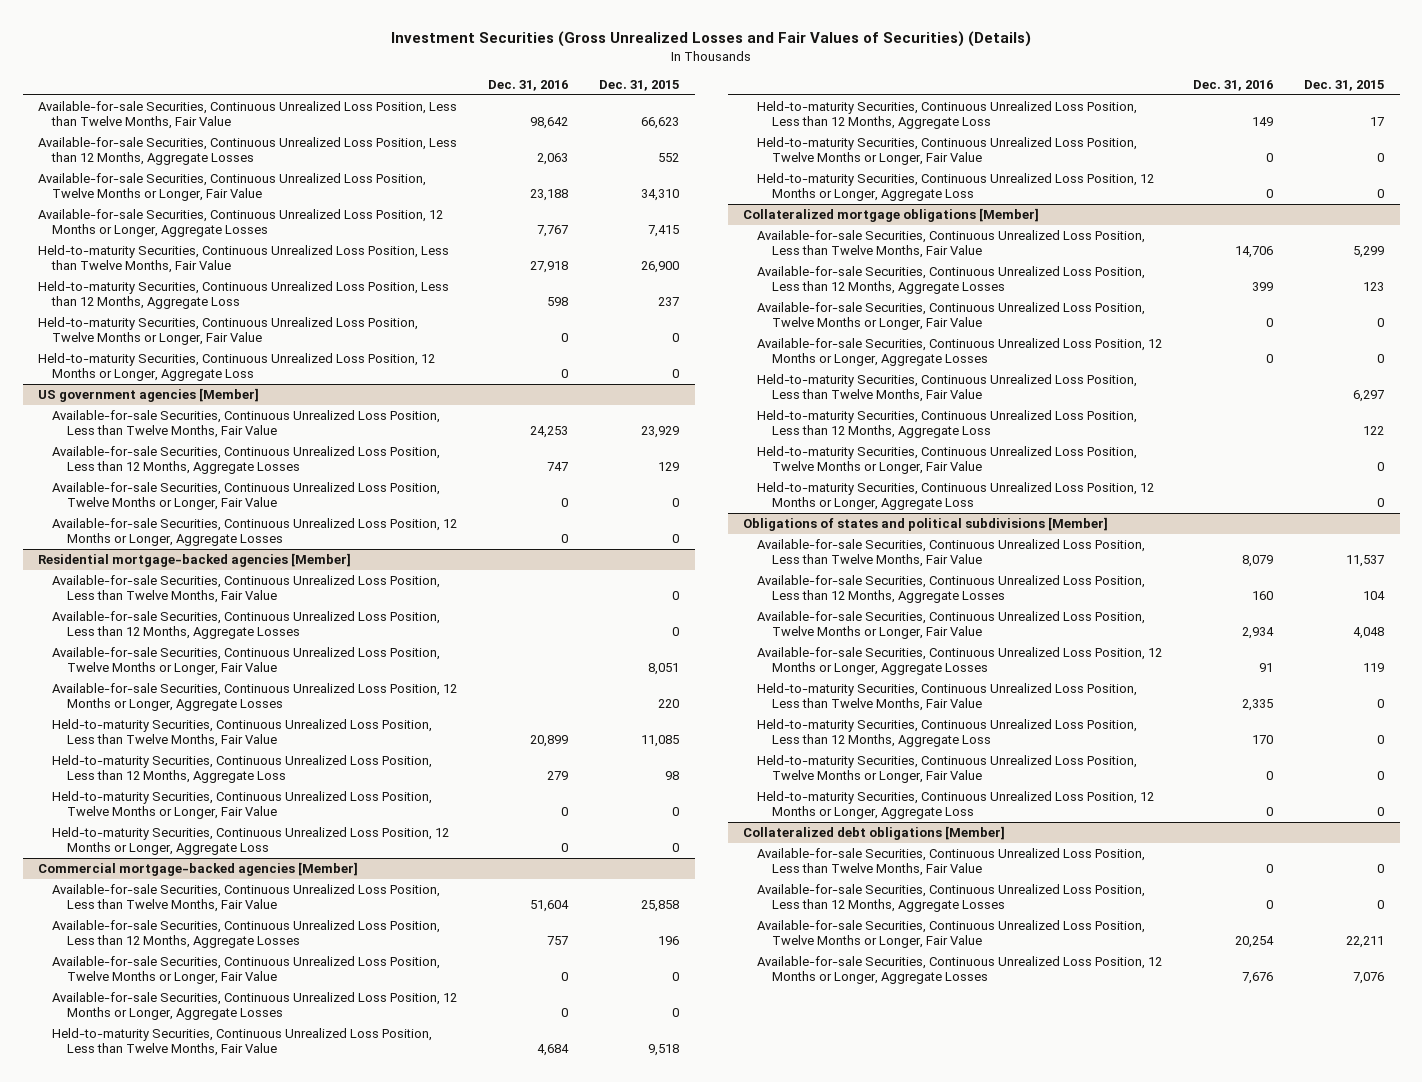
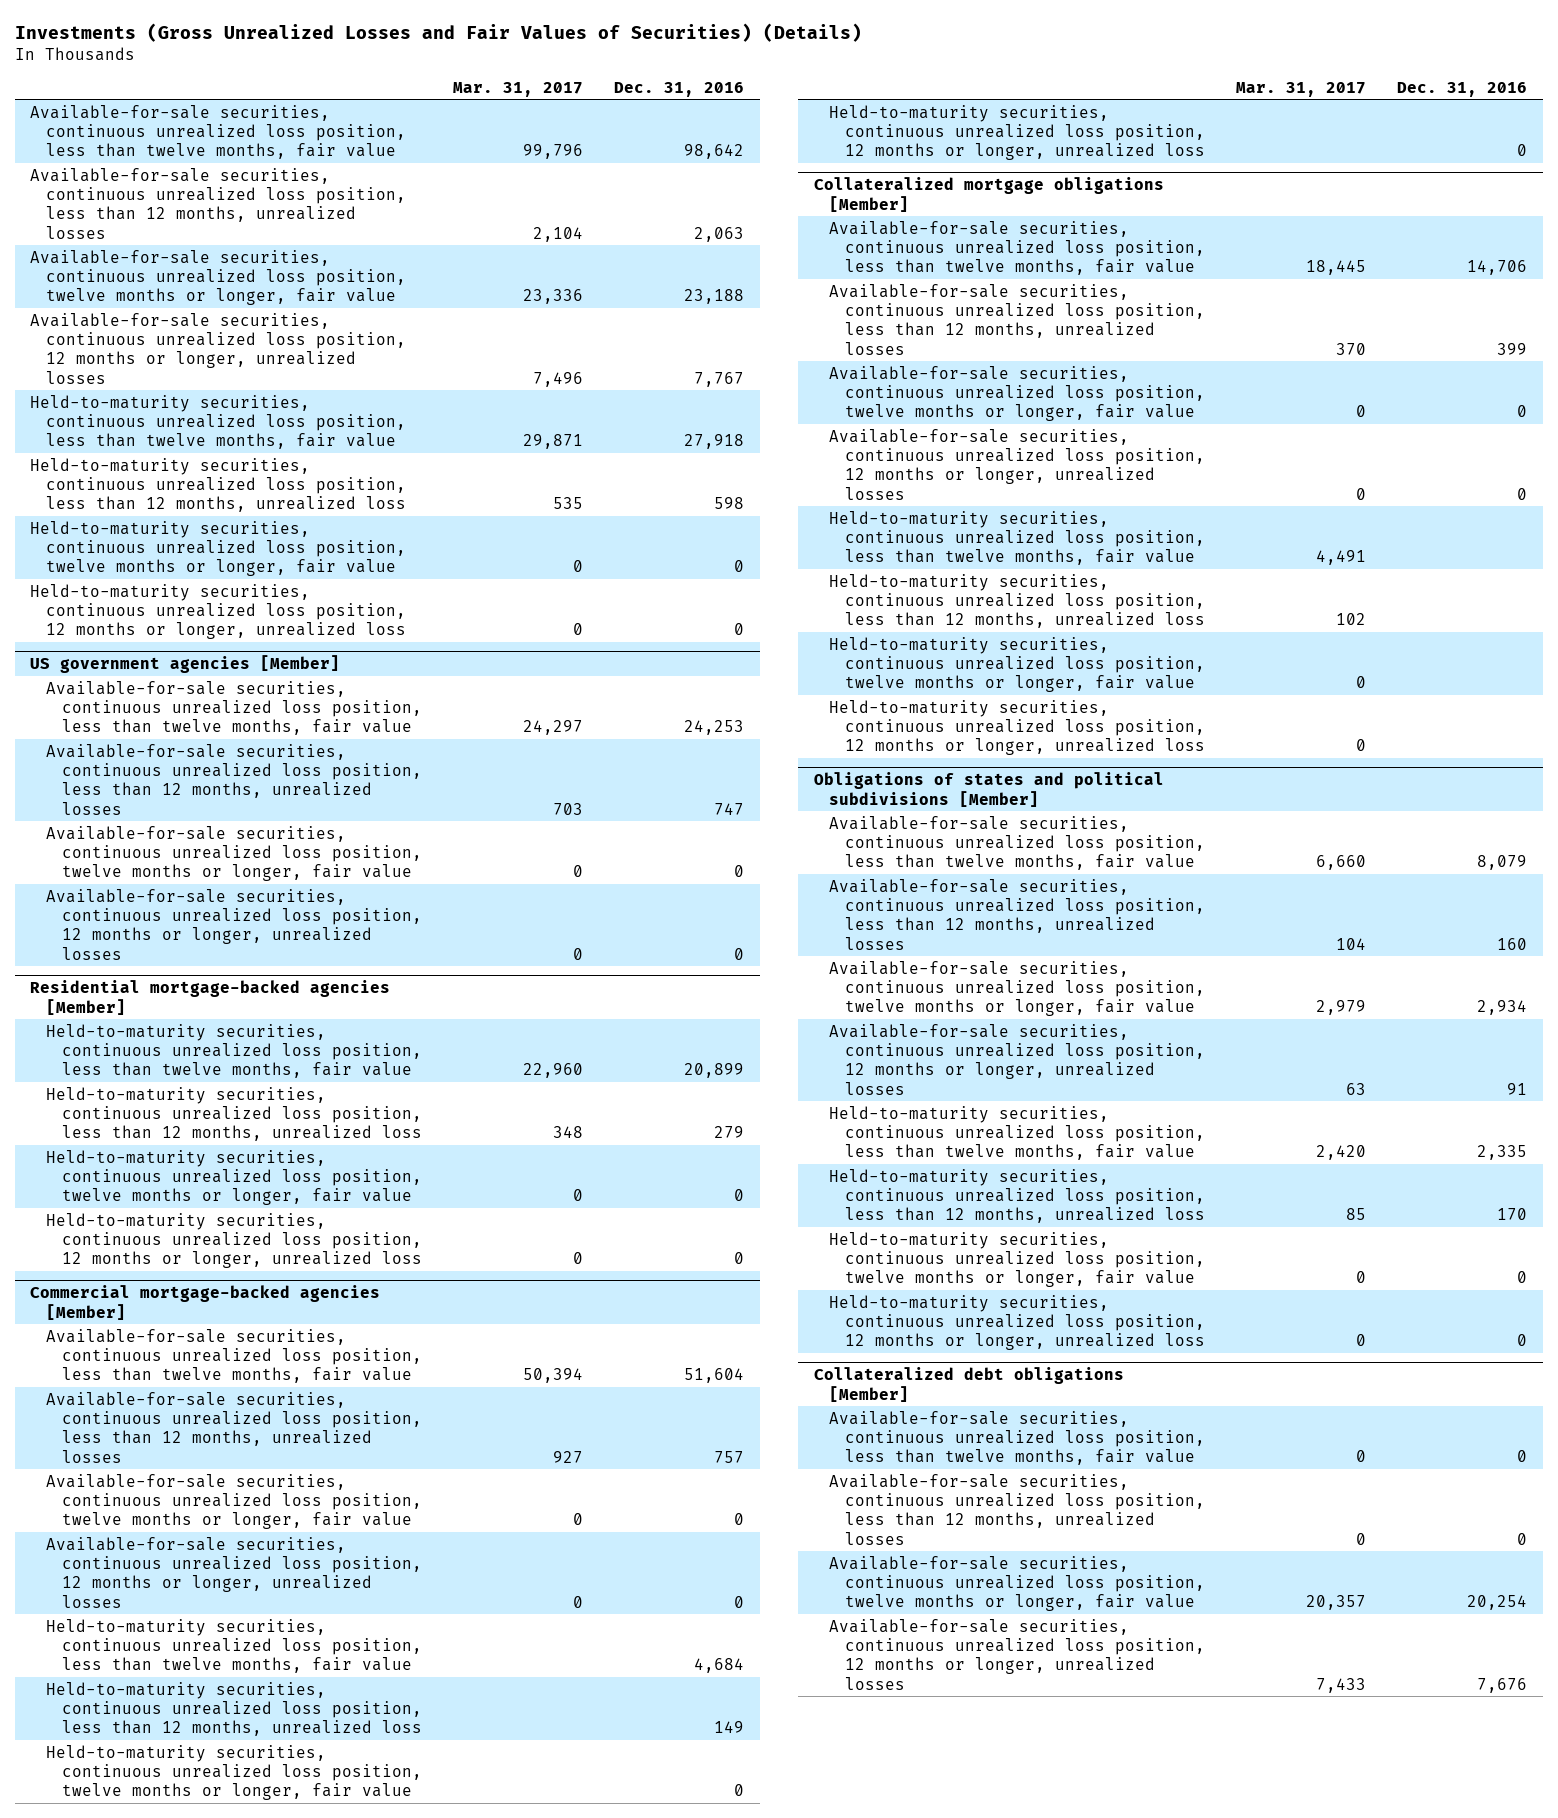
[391,30,1032,47] Investment Securities (Gross Unrealized Losses and Fair Values of Securities) (Details) -> [14,22,862,42] Investments (Gross Unrealized Losses and Fair Values of Securities) (Details)
[599,79,680,91] Dec. 31, 2015 -> none
none -> [452,81,583,97] Mar. 31, 2017
[38,101,458,130] Available-for-sale Securities, Continuous Unrealized Loss Position, Less than Twelve Months, Fair Value -> [30,104,407,160] Available-for-sale securities, continuous unrealized loss position, less than twelve months, fair value
[38,137,458,166] Available-for-sale Securities, Continuous Unrealized Loss Position, Less than 12 Months, Aggregate Losses -> [30,167,407,239] Available-for-sale securities, continuous unrealized loss position, less than 12 months, unrealized losses
[38,173,427,202] Available-for-sale Securities, Continuous Unrealized Loss Position, Twelve Months or Longer, Fair Value -> [30,249,407,306] Available-for-sale securities, continuous unrealized loss position, twelve months or longer, fair value
[38,209,444,238] Available-for-sale Securities, Continuous Unrealized Loss Position, 12 Months or Longer, Aggregate Losses -> [30,312,407,384] Available-for-sale securities, continuous unrealized loss position, 12 months or longer, unrealized losses
[38,245,450,274] Held-to-maturity Securities, Continuous Unrealized Loss Position, Less than Twelve Months, Fair Value -> [30,394,407,450] Held-to-maturity securities, continuous unrealized loss position, less than twelve months, fair value
[38,281,450,310] Held-to-maturity Securities, Continuous Unrealized Loss Position, Less than 12 Months, Aggregate Loss -> [30,457,407,513] Held-to-maturity securities, continuous unrealized loss position, less than 12 months, unrealized loss
[38,317,419,346] Held-to-maturity Securities, Continuous Unrealized Loss Position, Twelve Months or Longer, Fair Value -> [30,520,407,577] Held-to-maturity securities, continuous unrealized loss position, twelve months or longer, fair value
[38,353,436,382] Held-to-maturity Securities, Continuous Unrealized Loss Position, 12 Months or Longer, Aggregate Loss -> [30,583,407,640] Held-to-maturity securities, continuous unrealized loss position, 12 months or longer, unrealized loss
[52,410,441,439] Available-for-sale Securities, Continuous Unrealized Loss Position, Less than Twelve Months, Fair Value -> [46,680,422,736] Available-for-sale securities, continuous unrealized loss position, less than twelve months, fair value
[52,446,441,475] Available-for-sale Securities, Continuous Unrealized Loss Position, Less than 12 Months, Aggregate Losses -> [46,743,422,815] Available-for-sale securities, continuous unrealized loss position, less than 12 months, unrealized losses
[52,482,441,511] Available-for-sale Securities, Continuous Unrealized Loss Position, Twelve Months or Longer, Fair Value -> [46,825,422,882] Available-for-sale securities, continuous unrealized loss position, twelve months or longer, fair value
[52,518,458,547] Available-for-sale Securities, Continuous Unrealized Loss Position, 12 Months or Longer, Aggregate Losses -> [46,888,422,960] Available-for-sale securities, continuous unrealized loss position, 12 months or longer, unrealized losses
[52,575,441,604] Available-for-sale Securities, Continuous Unrealized Loss Position, Less than Twelve Months, Fair Value -> none
[52,611,441,640] Available-for-sale Securities, Continuous Unrealized Loss Position, Less than 12 Months, Aggregate Losses -> none
[52,647,441,676] Available-for-sale Securities, Continuous Unrealized Loss Position, Twelve Months or Longer, Fair Value -> none
[52,683,458,712] Available-for-sale Securities, Continuous Unrealized Loss Position, 12 Months or Longer, Aggregate Losses -> none
[52,719,433,748] Held-to-maturity Securities, Continuous Unrealized Loss Position, Less than Twelve Months, Fair Value -> [46,1023,422,1079] Held-to-maturity securities, continuous unrealized loss position, less than twelve months, fair value
[52,755,433,784] Held-to-maturity Securities, Continuous Unrealized Loss Position, Less than 12 Months, Aggregate Loss -> [46,1086,422,1142] Held-to-maturity securities, continuous unrealized loss position, less than 12 months, unrealized loss
[52,791,433,820] Held-to-maturity Securities, Continuous Unrealized Loss Position, Twelve Months or Longer, Fair Value -> [46,1149,422,1206] Held-to-maturity securities, continuous unrealized loss position, twelve months or longer, fair value
[52,827,450,856] Held-to-maturity Securities, Continuous Unrealized Loss Position, 12 Months or Longer, Aggregate Loss -> [46,1212,422,1269] Held-to-maturity securities, continuous unrealized loss position, 12 months or longer, unrealized loss
[52,884,441,913] Available-for-sale Securities, Continuous Unrealized Loss Position, Less than Twelve Months, Fair Value -> [46,1328,422,1384] Available-for-sale securities, continuous unrealized loss position, less than twelve months, fair value
[52,920,441,949] Available-for-sale Securities, Continuous Unrealized Loss Position, Less than 12 Months, Aggregate Losses -> [46,1391,422,1463] Available-for-sale securities, continuous unrealized loss position, less than 12 months, unrealized losses
[52,956,441,985] Available-for-sale Securities, Continuous Unrealized Loss Position, Twelve Months or Longer, Fair Value -> [46,1473,422,1530] Available-for-sale securities, continuous unrealized loss position, twelve months or longer, fair value
[52,992,458,1021] Available-for-sale Securities, Continuous Unrealized Loss Position, 12 Months or Longer, Aggregate Losses -> [46,1536,422,1608] Available-for-sale securities, continuous unrealized loss position, 12 months or longer, unrealized losses
[52,1028,433,1057] Held-to-maturity Securities, Continuous Unrealized Loss Position, Less than Twelve Months, Fair Value -> [46,1618,422,1674] Held-to-maturity securities, continuous unrealized loss position, less than twelve months, fair value
[757,101,1138,130] Held-to-maturity Securities, Continuous Unrealized Loss Position, Less than 12 Months, Aggregate Loss -> [46,1681,422,1737] Held-to-maturity securities, continuous unrealized loss position, less than 12 months, unrealized loss
[757,137,1138,166] Held-to-maturity Securities, Continuous Unrealized Loss Position, Twelve Months or Longer, Fair Value -> [46,1744,422,1801] Held-to-maturity securities, continuous unrealized loss position, twelve months or longer, fair value
[757,173,1155,202] Held-to-maturity Securities, Continuous Unrealized Loss Position, 12 Months or Longer, Aggregate Loss -> [829,104,1206,161] Held-to-maturity securities, continuous unrealized loss position, 12 months or longer, unrealized loss
[757,230,1146,259] Available-for-sale Securities, Continuous Unrealized Loss Position, Less than Twelve Months, Fair Value -> [829,220,1206,276] Available-for-sale securities, continuous unrealized loss position, less than twelve months, fair value
[757,266,1146,295] Available-for-sale Securities, Continuous Unrealized Loss Position, Less than 12 Months, Aggregate Losses -> [829,283,1206,355] Available-for-sale securities, continuous unrealized loss position, less than 12 months, unrealized losses
[757,302,1146,331] Available-for-sale Securities, Continuous Unrealized Loss Position, Twelve Months or Longer, Fair Value -> [829,365,1206,422] Available-for-sale securities, continuous unrealized loss position, twelve months or longer, fair value
[757,338,1163,367] Available-for-sale Securities, Continuous Unrealized Loss Position, 12 Months or Longer, Aggregate Losses -> [829,428,1206,500] Available-for-sale securities, continuous unrealized loss position, 12 months or longer, unrealized losses
[757,374,1138,403] Held-to-maturity Securities, Continuous Unrealized Loss Position, Less than Twelve Months, Fair Value -> [829,510,1206,566] Held-to-maturity securities, continuous unrealized loss position, less than twelve months, fair value
[757,410,1138,439] Held-to-maturity Securities, Continuous Unrealized Loss Position, Less than 12 Months, Aggregate Loss -> [829,573,1206,629] Held-to-maturity securities, continuous unrealized loss position, less than 12 months, unrealized loss
[757,446,1138,475] Held-to-maturity Securities, Continuous Unrealized Loss Position, Twelve Months or Longer, Fair Value -> [829,636,1206,693] Held-to-maturity securities, continuous unrealized loss position, twelve months or longer, fair value
[757,482,1155,511] Held-to-maturity Securities, Continuous Unrealized Loss Position, 12 Months or Longer, Aggregate Loss -> [829,699,1206,756] Held-to-maturity securities, continuous unrealized loss position, 12 months or longer, unrealized loss
[757,539,1146,568] Available-for-sale Securities, Continuous Unrealized Loss Position, Less than Twelve Months, Fair Value -> [829,815,1206,871] Available-for-sale securities, continuous unrealized loss position, less than twelve months, fair value
[757,575,1146,604] Available-for-sale Securities, Continuous Unrealized Loss Position, Less than 12 Months, Aggregate Losses -> [829,878,1206,950] Available-for-sale securities, continuous unrealized loss position, less than 12 months, unrealized losses
[757,611,1146,640] Available-for-sale Securities, Continuous Unrealized Loss Position, Twelve Months or Longer, Fair Value -> [829,960,1206,1017] Available-for-sale securities, continuous unrealized loss position, twelve months or longer, fair value
[757,647,1163,676] Available-for-sale Securities, Continuous Unrealized Loss Position, 12 Months or Longer, Aggregate Losses -> [829,1023,1206,1095] Available-for-sale securities, continuous unrealized loss position, 12 months or longer, unrealized losses
[757,683,1138,712] Held-to-maturity Securities, Continuous Unrealized Loss Position, Less than Twelve Months, Fair Value -> [829,1105,1206,1161] Held-to-maturity securities, continuous unrealized loss position, less than twelve months, fair value
[757,719,1138,748] Held-to-maturity Securities, Continuous Unrealized Loss Position, Less than 12 Months, Aggregate Loss -> [829,1168,1206,1224] Held-to-maturity securities, continuous unrealized loss position, less than 12 months, unrealized loss
[757,755,1138,784] Held-to-maturity Securities, Continuous Unrealized Loss Position, Twelve Months or Longer, Fair Value -> [829,1231,1206,1288] Held-to-maturity securities, continuous unrealized loss position, twelve months or longer, fair value
[757,791,1155,820] Held-to-maturity Securities, Continuous Unrealized Loss Position, 12 Months or Longer, Aggregate Loss -> [829,1294,1206,1351] Held-to-maturity securities, continuous unrealized loss position, 12 months or longer, unrealized loss
[757,848,1146,877] Available-for-sale Securities, Continuous Unrealized Loss Position, Less than Twelve Months, Fair Value -> [829,1410,1206,1466] Available-for-sale securities, continuous unrealized loss position, less than twelve months, fair value
[757,884,1146,913] Available-for-sale Securities, Continuous Unrealized Loss Position, Less than 12 Months, Aggregate Losses -> [829,1473,1206,1545] Available-for-sale securities, continuous unrealized loss position, less than 12 months, unrealized losses
[757,920,1146,949] Available-for-sale Securities, Continuous Unrealized Loss Position, Twelve Months or Longer, Fair Value -> [829,1555,1206,1612] Available-for-sale securities, continuous unrealized loss position, twelve months or longer, fair value
[757,956,1163,985] Available-for-sale Securities, Continuous Unrealized Loss Position, 12 Months or Longer, Aggregate Losses -> [829,1618,1206,1690] Available-for-sale securities, continuous unrealized loss position, 12 months or longer, unrealized losses

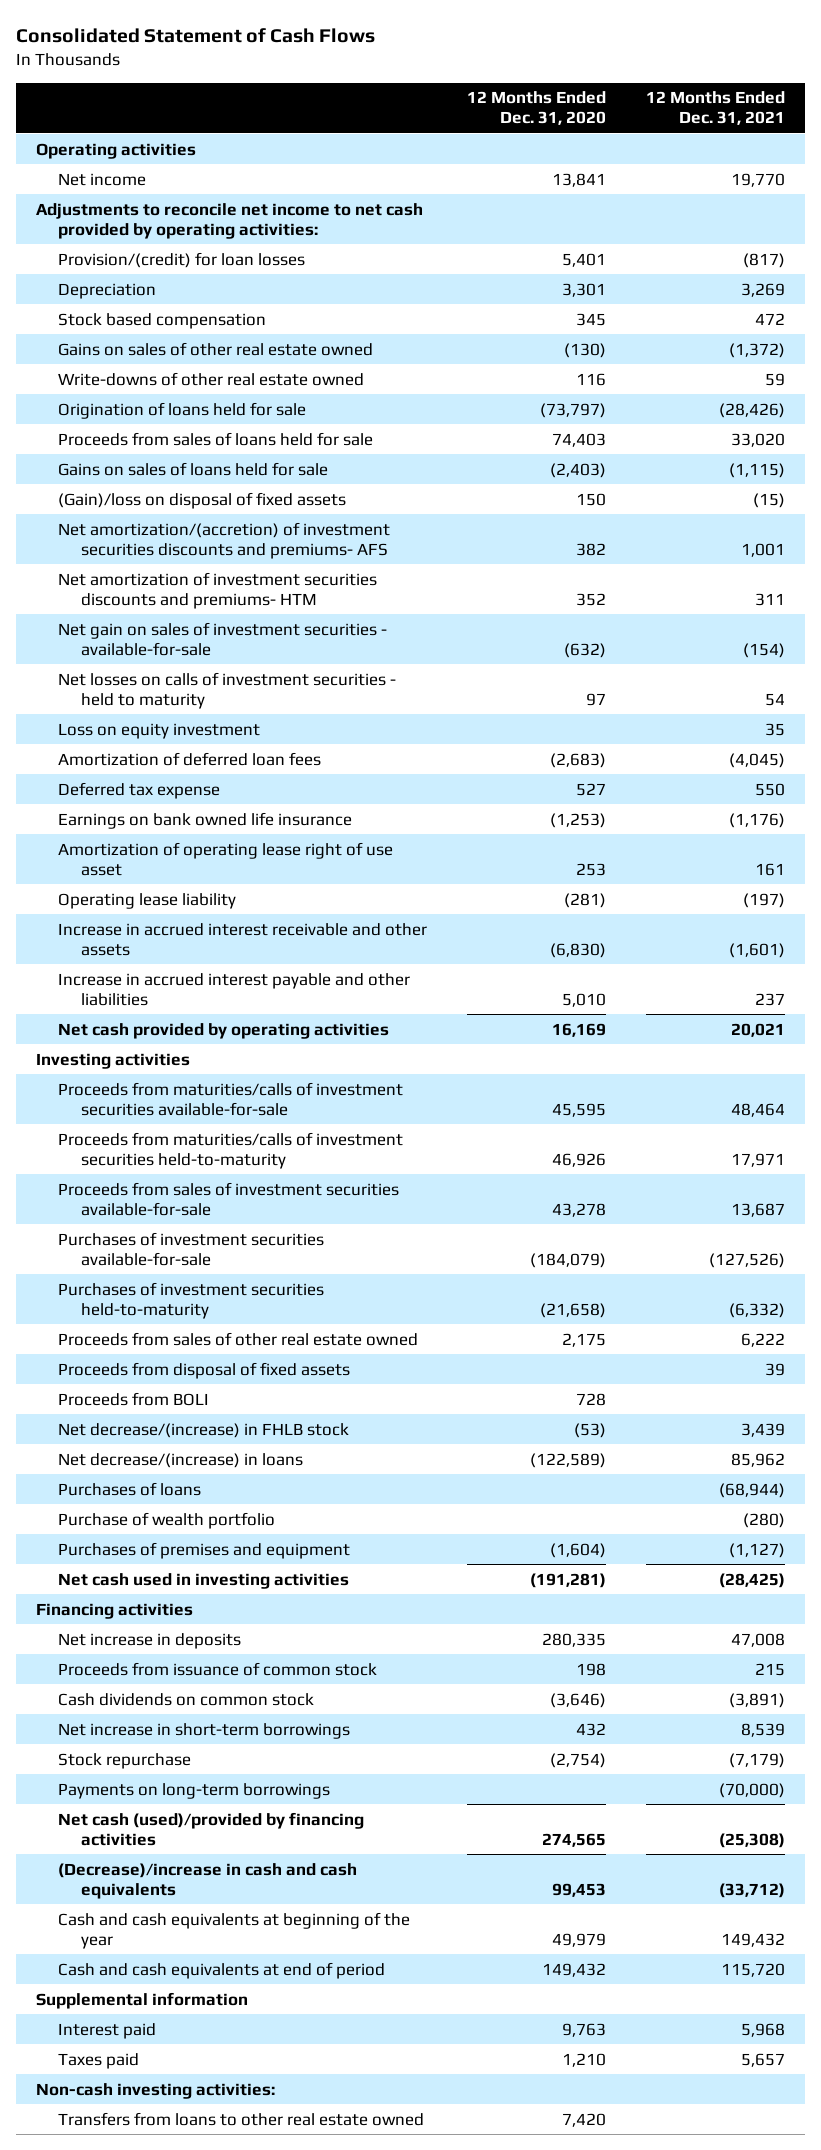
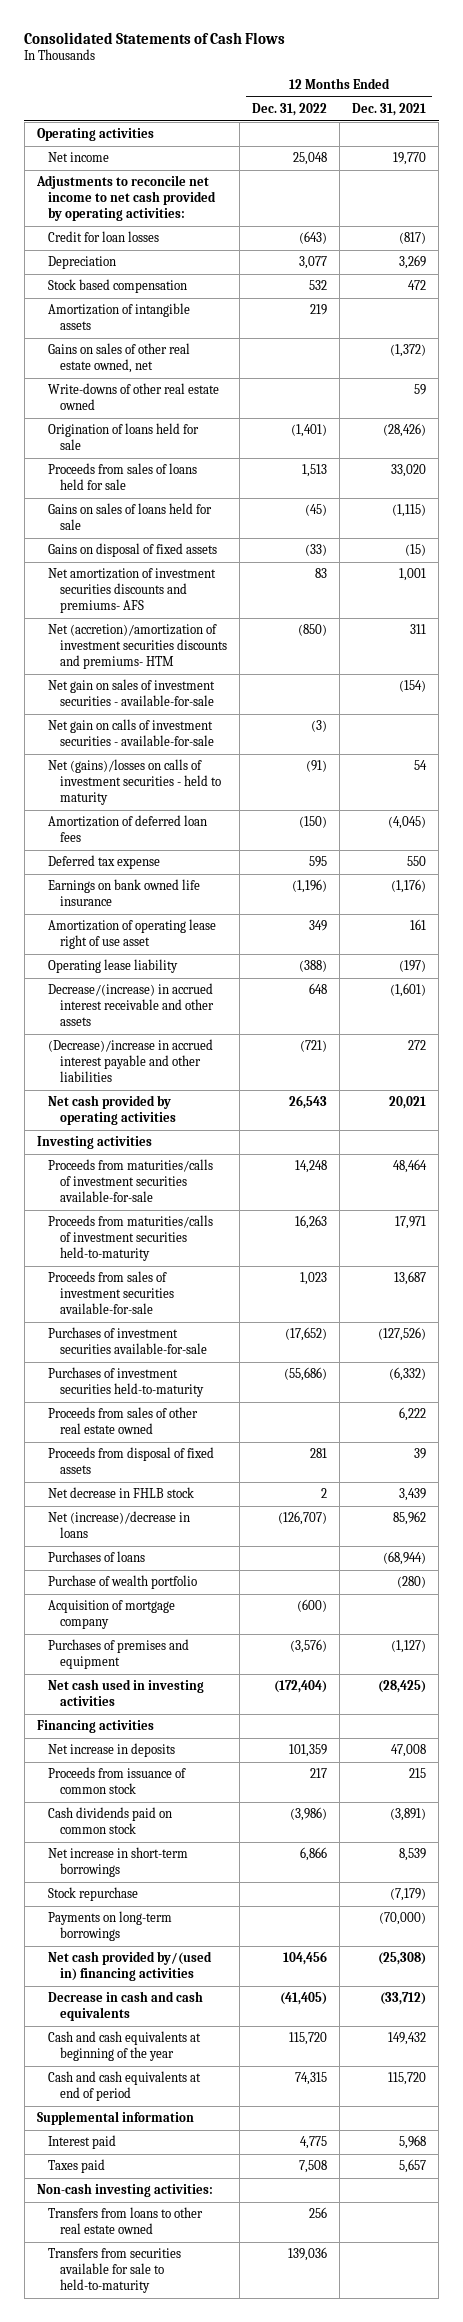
[15,28,375,44] Consolidated Statement of Cash Flows -> [24,31,286,44] Consolidated Statements of Cash Flows
[467,91,607,126] 12 Months Ended Dec. 31, 2020 -> none
none -> [251,102,327,116] Dec. 31, 2022
[58,251,306,268] Provision/(credit) for loan losses -> [48,231,160,243] Credit for loan losses
none -> [48,303,191,331] Amortization of intangible assets
[58,341,374,356] Gains on sales of other real estate owned -> [48,343,191,374] Gains on sales of other real estate owned, net
[58,491,347,509] (Gain)/loss on disposal of fixed assets -> [48,543,218,558] Gains on disposal of fixed assets
[58,521,391,559] Net amortization/(accretion) of investment securities discounts and premiums- AFS -> [48,568,217,614] Net amortization of investment securities discounts and premiums- AFS
[58,571,378,609] Net amortization of investment securities discounts and premiums- HTM -> [48,624,227,670] Net (accretion)/amortization of investment securities discounts and premiums- HTM
[58,722,261,739] Loss on equity investment -> none
none -> [48,719,214,747] Net gain on calls of investment securities - available-for-sale
[58,671,397,709] Net losses on calls of investment securities - held to maturity -> [48,759,221,806] Net (gains)/losses on calls of investment securities - held to maturity
[58,922,428,956] Increase in accrued interest receivable and other assets -> [48,983,214,1027] Decrease/(increase) in accrued interest receivable and other assets
[58,972,411,1006] Increase in accrued interest payable and other liabilities -> [48,1039,214,1083] (Decrease)/increase in accrued interest payable and other liabilities
[755,992,786,1006] 237 -> [408,1040,427,1051] 272
[58,1391,210,1406] Proceeds from BOLI -> none
[58,1422,350,1438] Net decrease/(increase) in FHLB stock -> [48,1487,195,1499] Net decrease in FHLB stock
[58,1452,304,1468] Net decrease/(increase) in loans -> [48,1511,191,1539] Net (increase)/decrease in loans
none -> [48,1600,176,1630] Acquisition of mortgage company
[58,1692,315,1706] Cash dividends on common stock -> [48,1807,173,1835] Cash dividends paid on common stock
[58,1811,365,1846] Net cash (used)/provided by financing activities -> [48,1951,213,1982] Net cash provided by/(used in) financing activities
[58,1862,358,1899] (Decrease)/increase in cash and cash equivalents -> [48,1991,204,2022] Decrease in cash and cash equivalents
none -> [48,2248,182,2294] Transfers from securities available for sale to held-to-maturity

